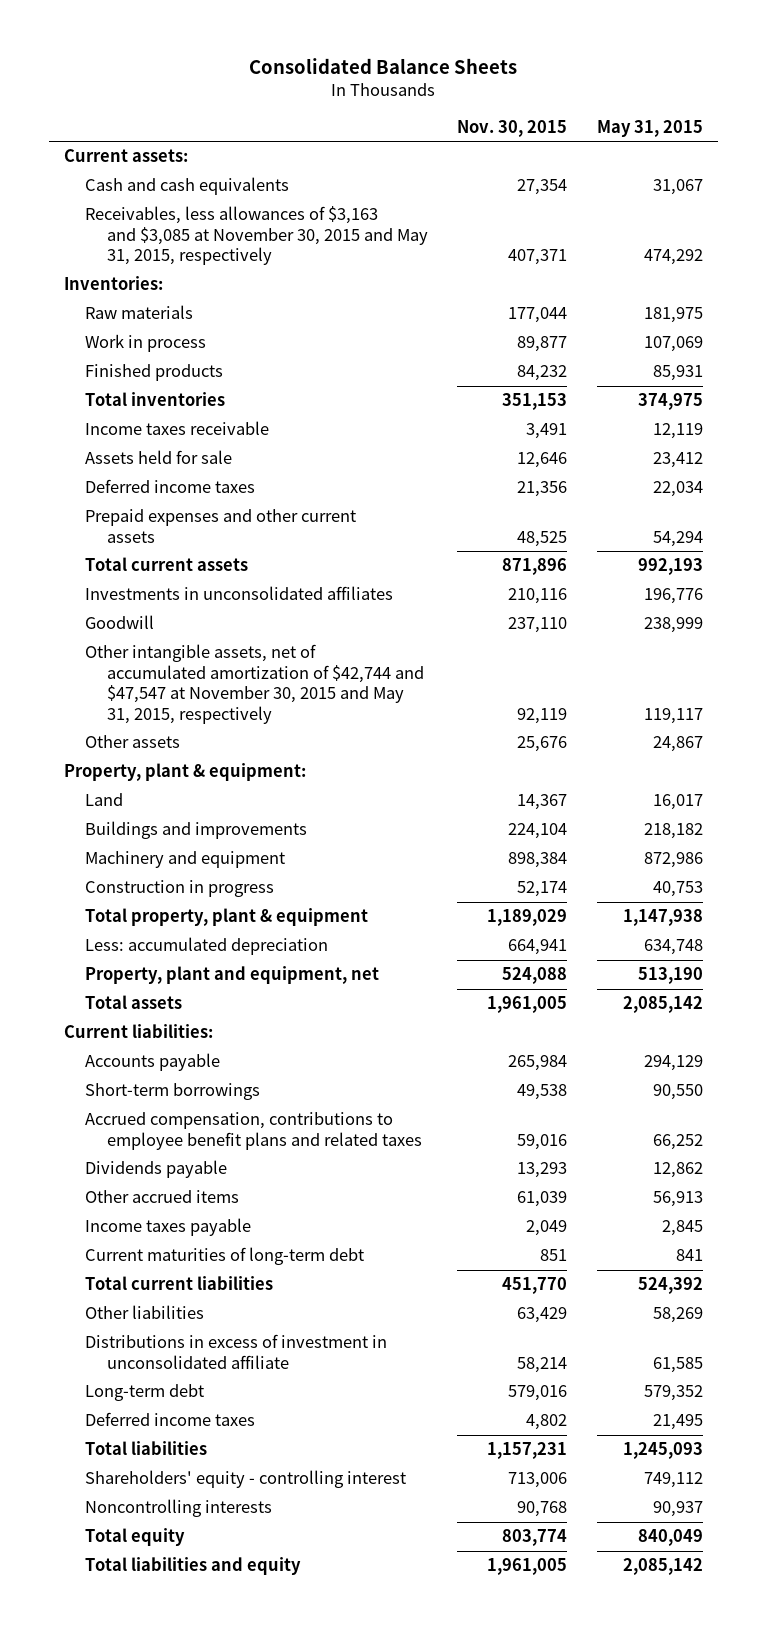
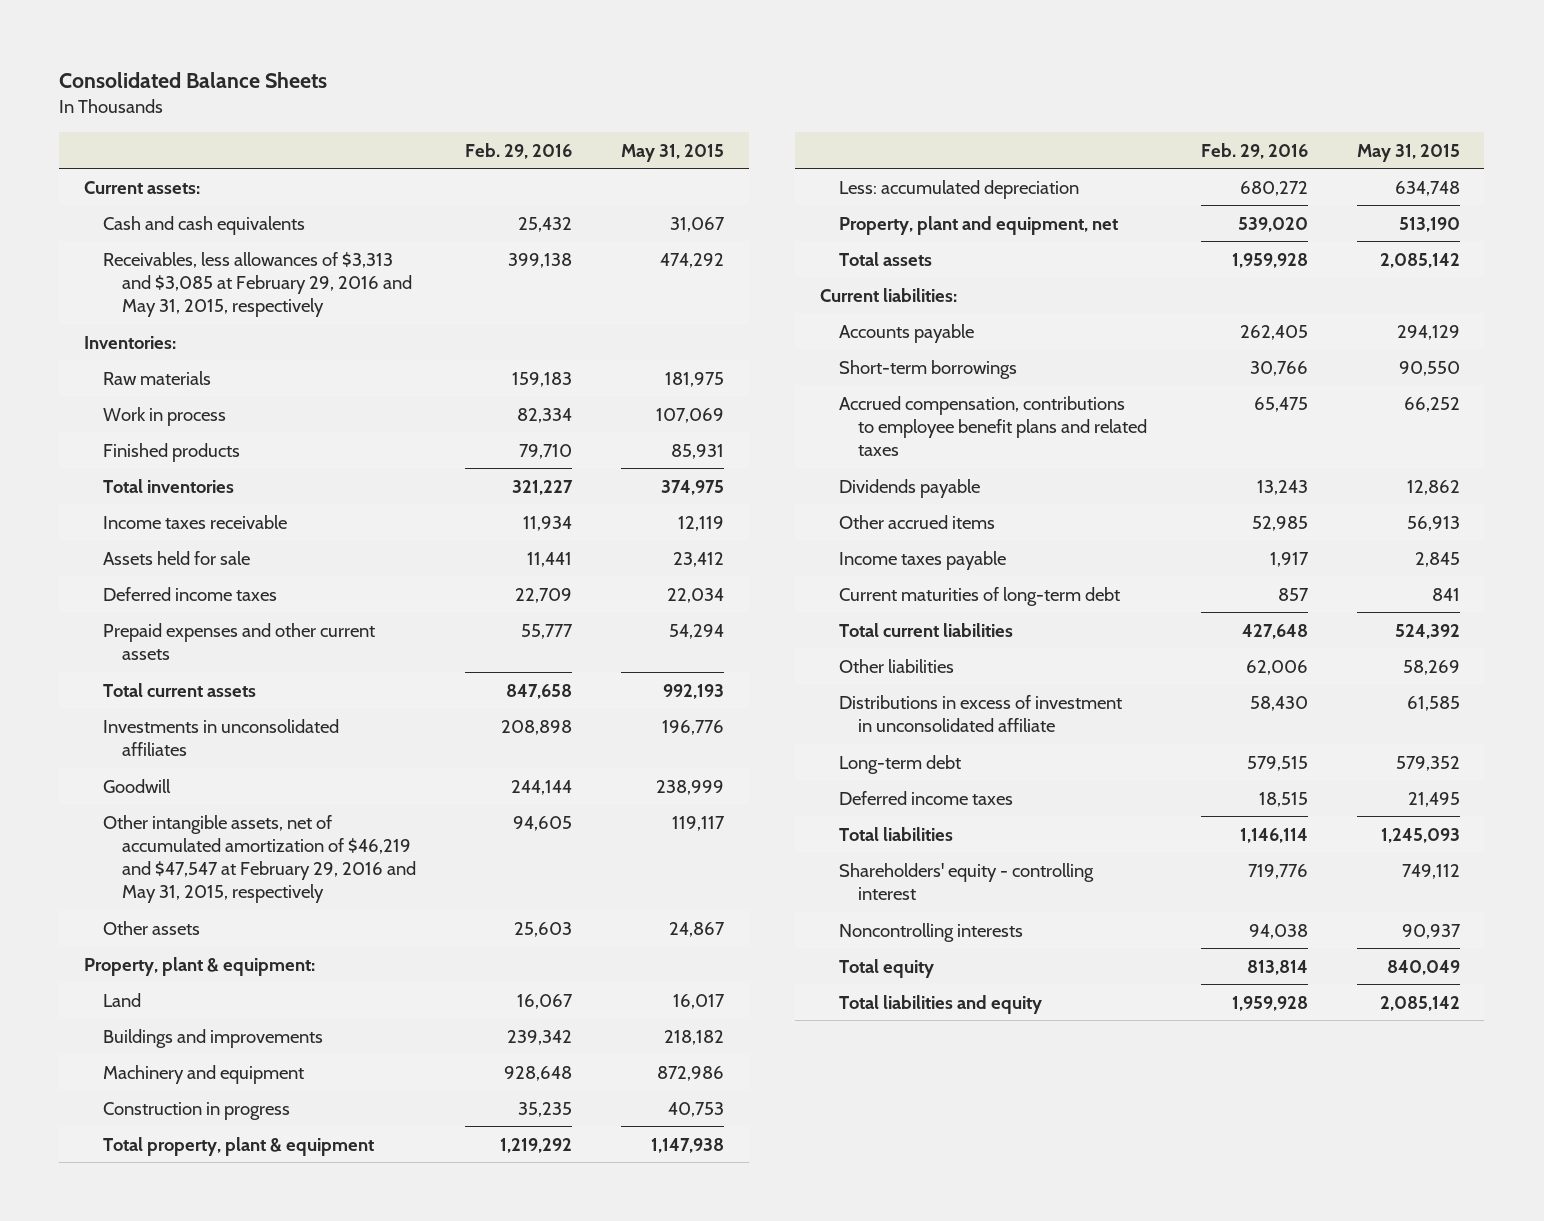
[457,119,568,137] Nov. 30, 2015 -> none
none -> [465,142,573,159] Feb. 29, 2016
[85,206,428,266] Receivables, less allowances of $3,163 and $3,085 at November 30, 2015 and May 31, 2015, respectively -> [102,251,412,318] Receivables, less allowances of $3,313 and $3,085 at February 29, 2016 and May 31, 2015, respectively
[85,644,424,724] Other intangible assets, net of accumulated amortization of $42,744 and $47,547 at November 30, 2015 and May 31, 2015, respectively -> [102,814,416,904] Other intangible assets, net of accumulated amortization of $46,219 and $47,547 at February 29, 2016 and May 31, 2015, respectively

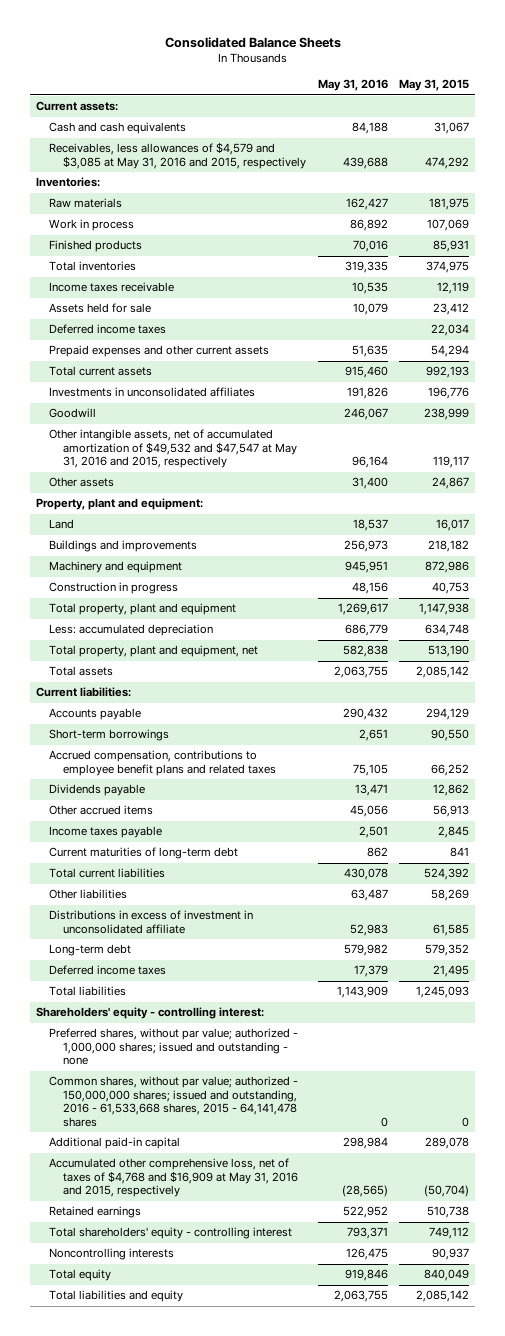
[465,142,573,159] Feb. 29, 2016 -> none
none -> [317,79,388,92] May 31, 2016
[102,251,412,318] Receivables, less allowances of $3,313 and $3,085 at February 29, 2016 and May 31, 2015, respectively -> [49,142,306,169] Receivables, less allowances of $4,579 and $3,085 at May 31, 2016 and 2015, respectively
[102,814,416,904] Other intangible assets, net of accumulated amortization of $46,219 and $47,547 at February 29, 2016 and May 31, 2015, respectively -> [49,429,297,469] Other intangible assets, net of accumulated amortization of $49,532 and $47,547 at May 31, 2016 and 2015, respectively
[84,956,316,976] Property, plant & equipment: -> [35,498,203,511] Property, plant and equipment:
[102,1136,374,1156] Total property, plant & equipment -> [49,603,237,616] Total property, plant and equipment
[838,215,1118,235] Property, plant and equipment, net -> [49,645,259,658] Total property, plant and equipment, net
none -> [35,1007,264,1020] Shareholders' equity - controlling interest:
none -> [49,1028,299,1066] Preferred shares, without par value; authorized - 1,000,000 shares; issued and outstanding - none
none -> [49,1076,299,1127] Common shares, without par value; authorized - 150,000,000 shares; issued and outstanding, 2016 - 61,533,668 shares, 2015 - 64,141,478 shares
none -> [49,1137,181,1150] Additional paid-in capital
none -> [49,1158,298,1198] Accumulated other comprehensive loss, net of taxes of $4,768 and $16,909 at May 31, 2016 and 2015, respectively
none -> [49,1206,142,1219] Retained earnings
[838,862,1094,900] Shareholders' equity - controlling interest -> [49,1227,293,1240] Total shareholders' equity - controlling interest

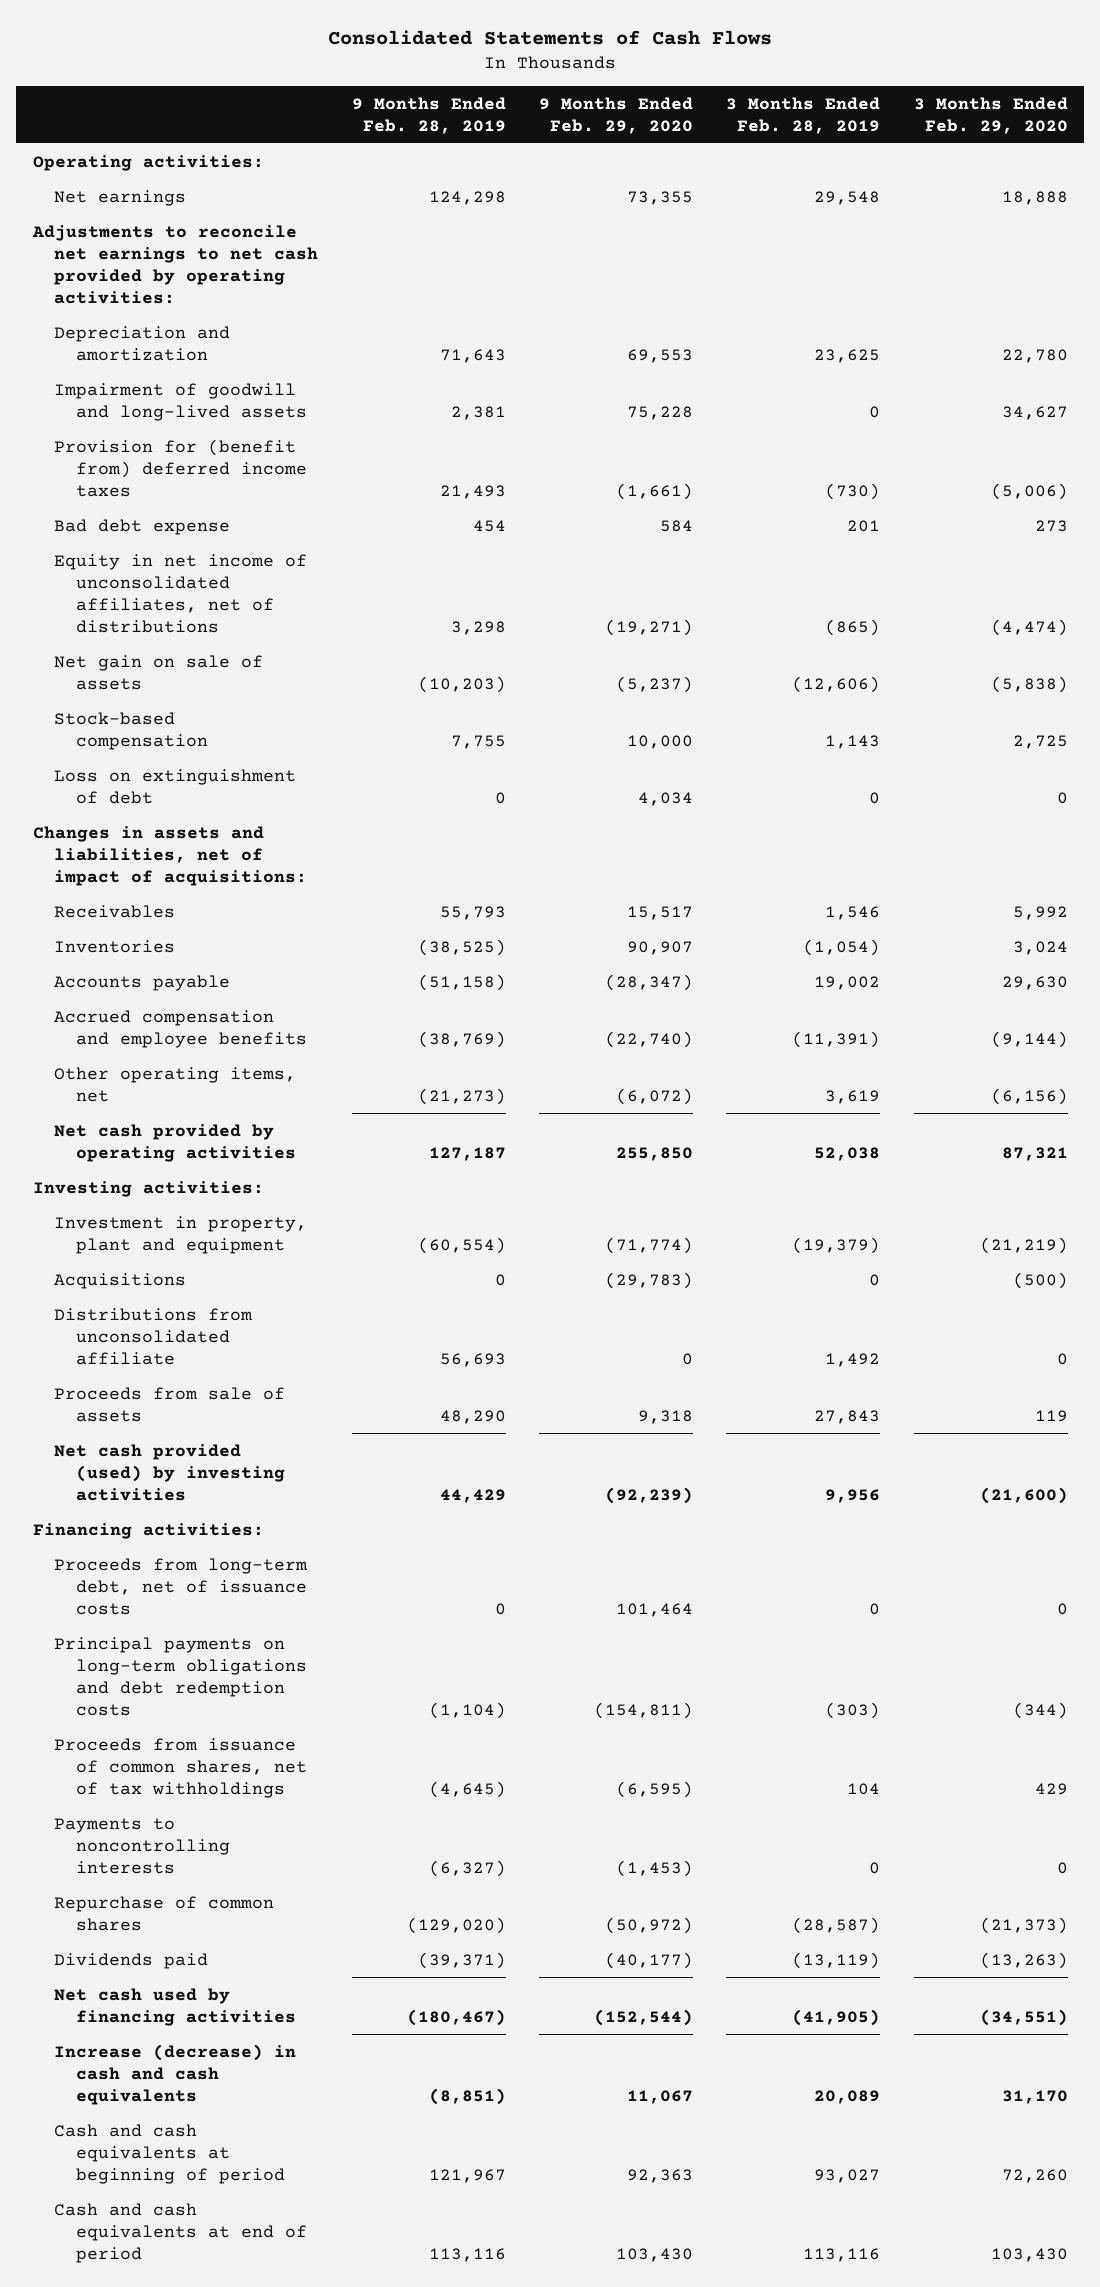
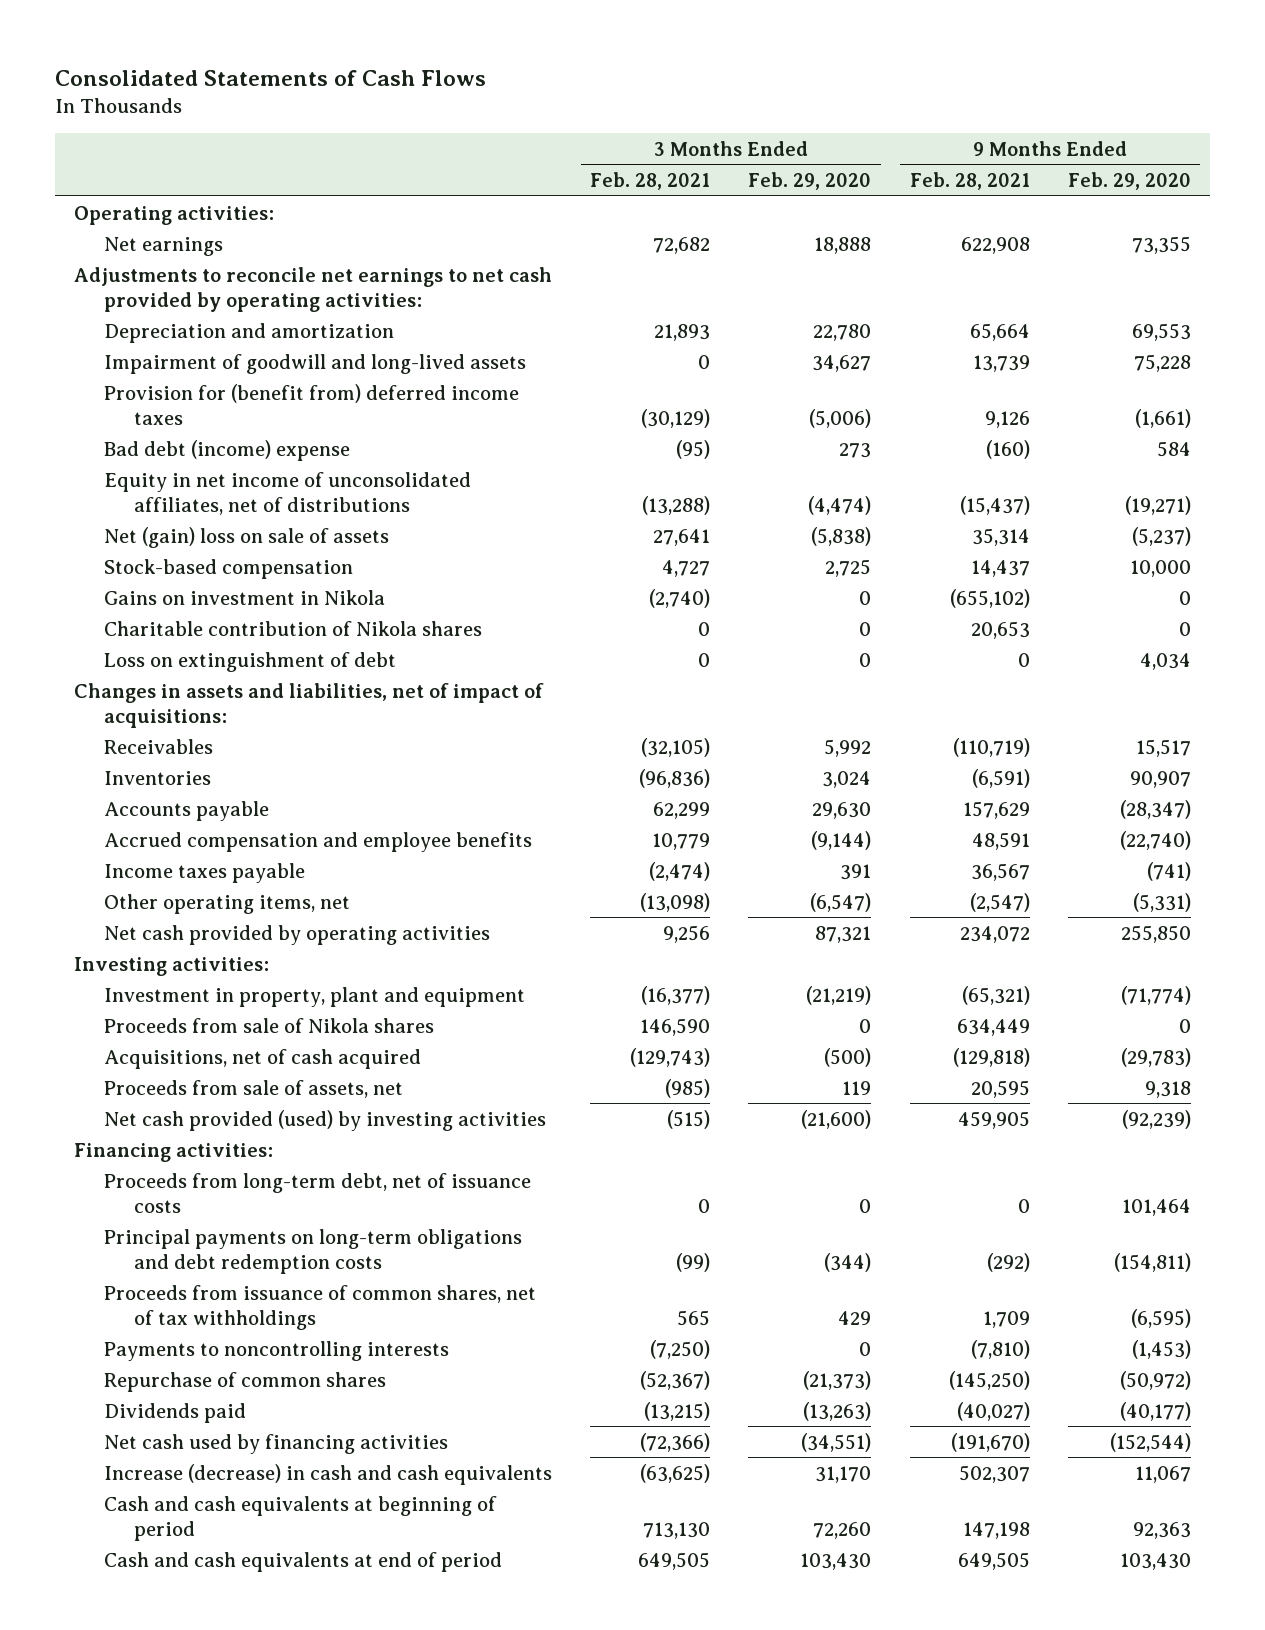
[351,96,506,134] 9 Months Ended Feb. 28, 2019 -> none
[726,96,881,134] 3 Months Ended Feb. 28, 2019 -> none
none -> [590,172,711,191] Feb. 28, 2021
none -> [909,172,1030,191] Feb. 28, 2021
[54,518,231,535] Bad debt expense -> [104,439,351,461] Bad debt (income) expense
[54,654,264,690] Net gain on sale of assets -> [104,526,390,548] Net (gain) loss on sale of assets
none -> [104,589,386,605] Gains on investment in Nikola
none -> [104,620,483,636] Charitable contribution of Nikola shares
none -> [104,862,306,883] Income taxes payable
[615,1087,693,1105] (6,072) -> [1132,892,1191,912] (5,331)
[990,1087,1068,1105] (6,156) -> [810,892,872,912] (6,547)
[54,1307,254,1365] Distributions from unconsolidated affiliate -> none
none -> [104,1017,435,1033] Proceeds from sale of Nikola shares
[54,1272,187,1289] Acquisitions -> [104,1048,422,1069] Acquisitions, net of cash acquired
[54,1386,286,1422] Proceeds from sale of assets -> [104,1079,404,1098] Proceeds from sale of assets, net

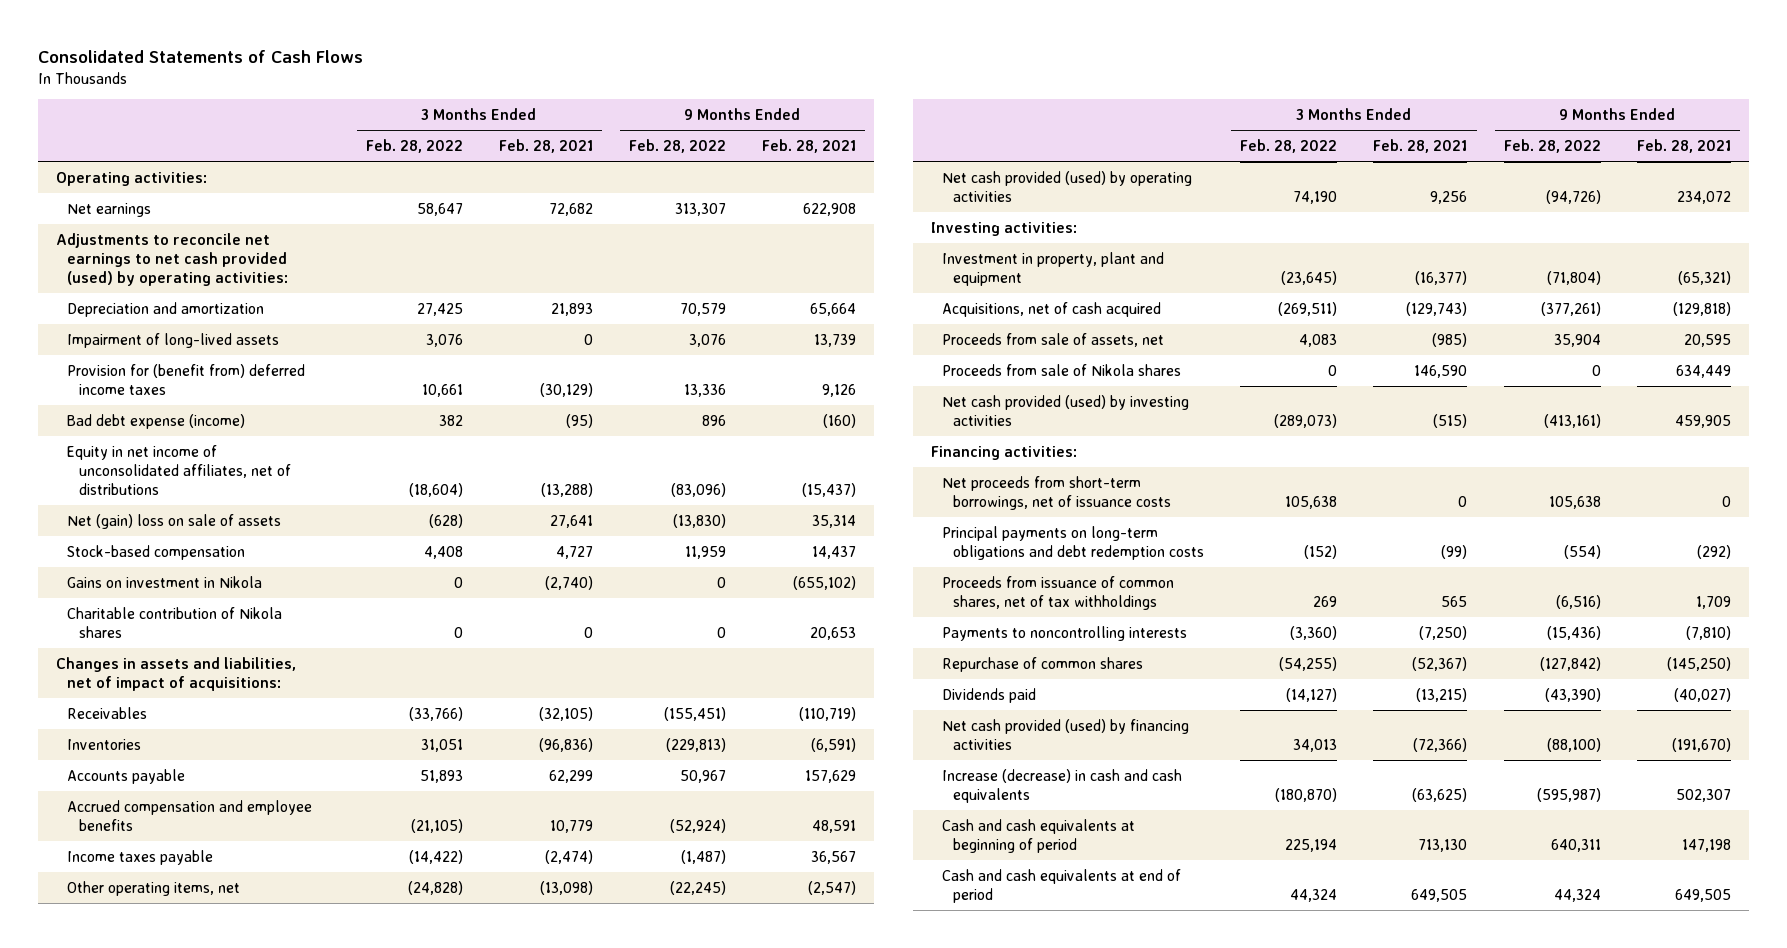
[748,172,872,191] Feb. 29, 2020 -> none
[1067,172,1191,191] Feb. 29, 2020 -> none
none -> [365,138,463,153] Feb. 28, 2022
none -> [628,138,726,153] Feb. 28, 2022
[74,266,553,312] Adjustments to reconcile net earnings to net cash provided by operating activities: -> [56,232,289,286] Adjustments to reconcile net earnings to net cash provided (used) by operating activities:
[104,353,527,374] Impairment of goodwill and long-lived assets -> [67,332,280,348] Impairment of long-lived assets
[104,439,351,461] Bad debt (income) expense -> [67,413,246,429] Bad debt expense (income)
[104,651,397,672] Loss on extinguishment of debt -> none
[104,924,491,945] Net cash provided by operating activities -> [942,170,1193,202] Net cash provided (used) by operating activities
[104,1017,435,1033] Proceeds from sale of Nikola shares -> [942,363,1182,376] Proceeds from sale of Nikola shares
[104,1172,532,1213] Proceeds from long-term debt, net of issuance costs -> [942,475,1172,510] Net proceeds from short-term borrowings, net of issuance costs
[104,1433,449,1454] Net cash used by financing activities -> [942,718,1190,750] Net cash provided (used) by financing activities

